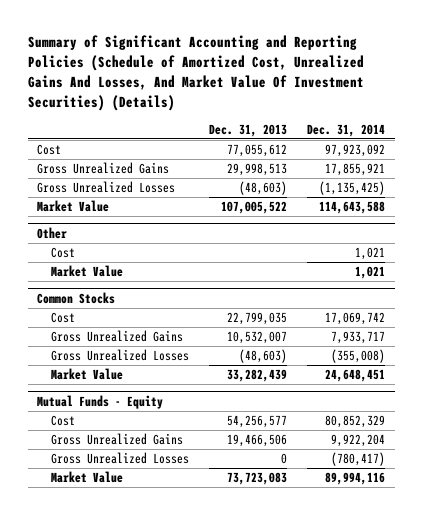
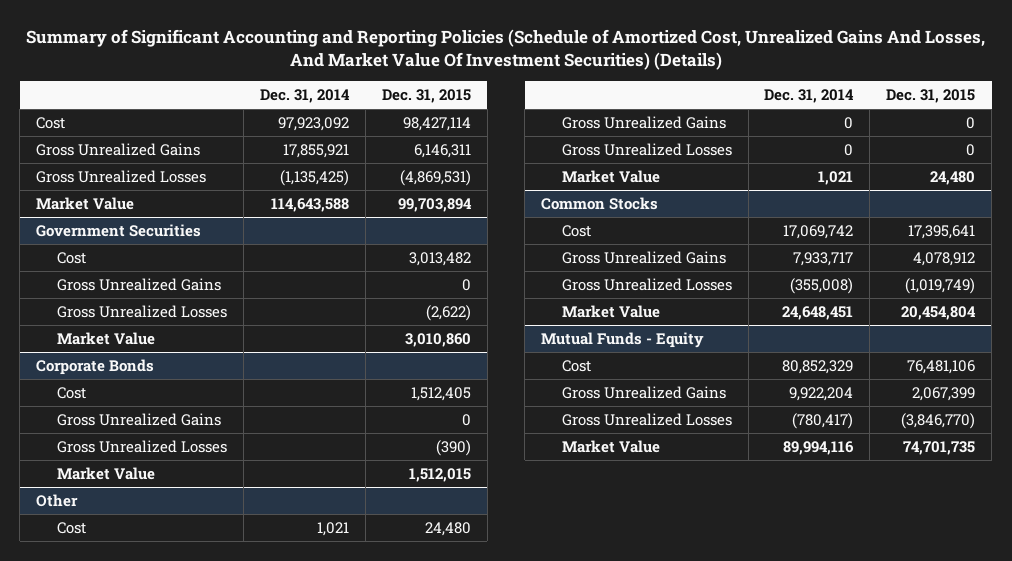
[208,123,287,137] Dec. 31, 2013 -> none
none -> [381,89,471,104] Dec. 31, 2015
none -> [36,223,202,237] Government Securities
none -> [56,251,86,264] Cost
none -> [56,277,221,291] Gross Unrealized Gains
none -> [56,304,227,318] Gross Unrealized Losses
none -> [56,331,155,345] Market Value
none -> [36,358,155,375] Corporate Bonds
none -> [56,386,86,399] Cost
none -> [56,412,221,426] Gross Unrealized Gains
none -> [56,439,227,453] Gross Unrealized Losses
none -> [56,466,155,480] Market Value
none -> [561,115,726,129] Gross Unrealized Gains
none -> [561,142,732,156] Gross Unrealized Losses

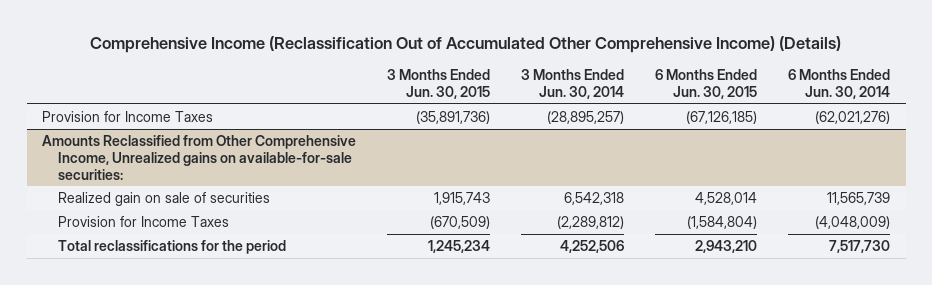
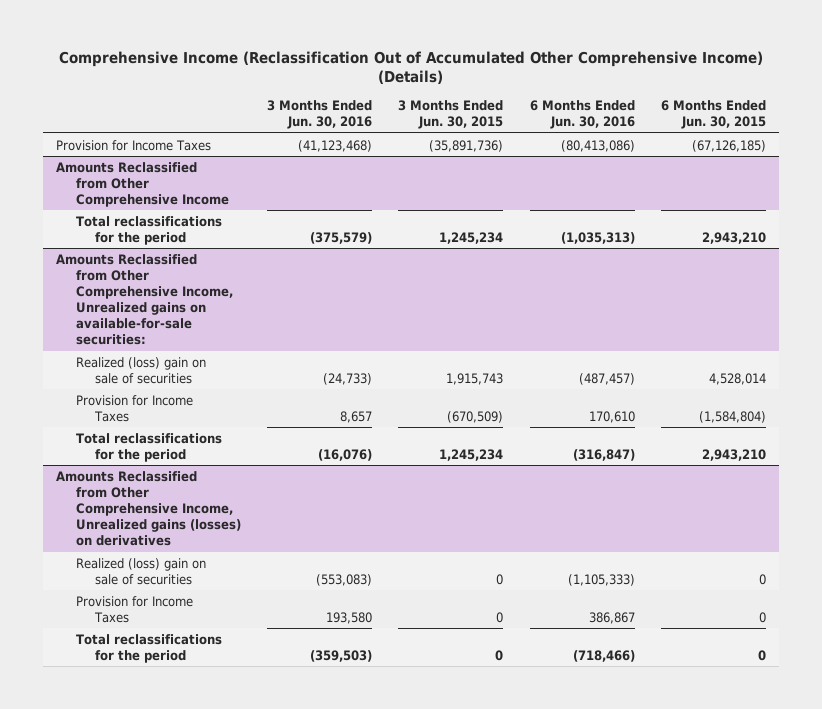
[521,69,625,99] 3 Months Ended Jun. 30, 2014 -> none
[788,69,891,99] 6 Months Ended Jun. 30, 2014 -> none
none -> [267,99,373,130] 3 Months Ended Jun. 30, 2016
none -> [529,99,635,130] 6 Months Ended Jun. 30, 2016
none -> [56,161,229,207] Amounts Reclassified from Other Comprehensive Income
none -> [75,215,222,245] Total reclassifications for the period
[58,192,271,207] Realized gain on sale of securities -> [75,356,206,384] Realized (loss) gain on sale of securities
none -> [56,470,241,547] Amounts Reclassified from Other Comprehensive Income, Unrealized gains (losses) on derivatives
none -> [75,557,206,585] Realized (loss) gain on sale of securities
none -> [75,595,193,623] Provision for Income Taxes
none -> [75,633,222,663] Total reclassifications for the period

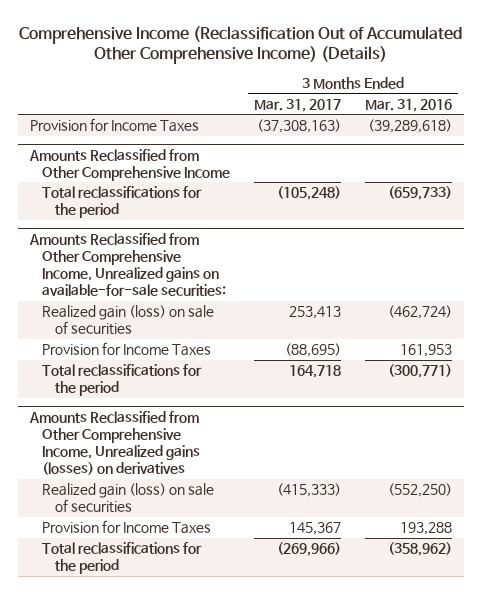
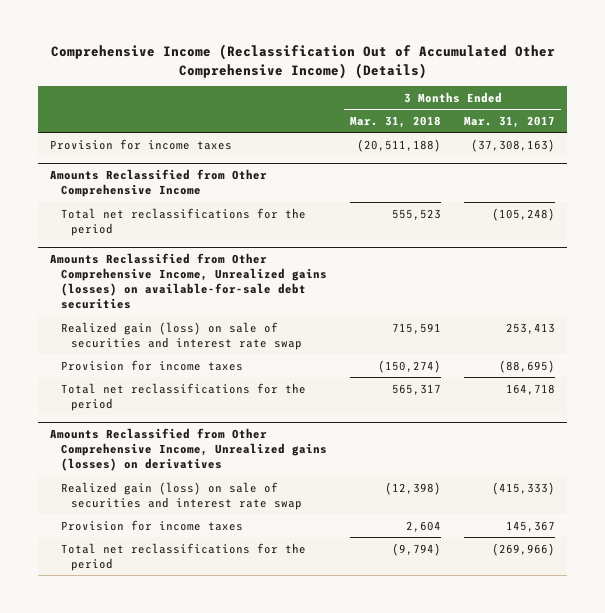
[364,98,452,112] Mar. 31, 2016 -> none
none -> [349,115,441,128] Mar. 31, 2018
[29,118,199,133] Provision for Income Taxes -> [50,138,233,150] Provision for income taxes
[42,186,203,219] Total reclassifications for the period -> [60,207,306,236] Total net reclassifications for the period
[28,232,227,296] Amounts Reclassified from Other Comprehensive Income, Unrealized gains on available-for-sale securities: -> [50,253,327,310] Amounts Reclassified from Other Comprehensive Income, Unrealized gains (losses) on available-for-sale debt securities
[42,305,215,336] Realized gain (loss) on sale of securities -> [60,321,303,350] Realized gain (loss) on sale of securities and interest rate swap
[42,342,212,357] Provision for Income Taxes -> [60,359,243,371] Provision for income taxes
[42,364,203,397] Total reclassifications for the period -> [60,382,306,411] Total net reclassifications for the period
[42,483,215,514] Realized gain (loss) on sale of securities -> [60,481,303,510] Realized gain (loss) on sale of securities and interest rate swap
[42,520,212,535] Provision for Income Taxes -> [60,519,243,531] Provision for income taxes
[42,542,203,575] Total reclassifications for the period -> [60,542,306,571] Total net reclassifications for the period

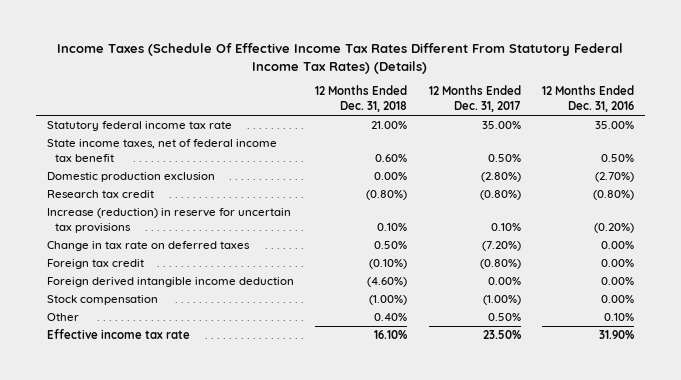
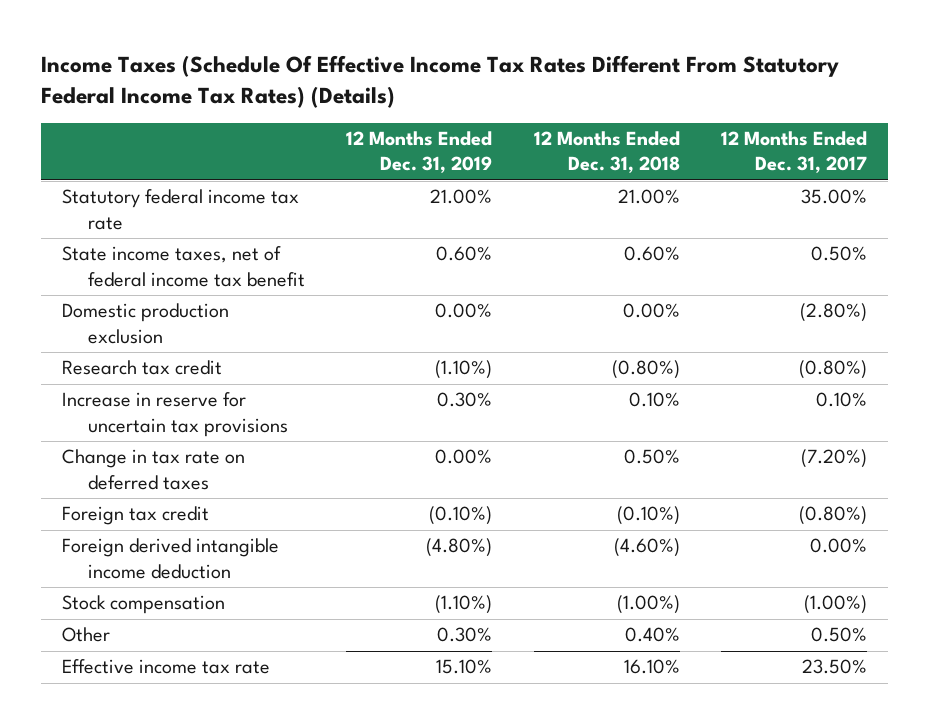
[541,85,634,113] 12 Months Ended Dec. 31, 2016 -> none
none -> [346,131,493,174] 12 Months Ended Dec. 31, 2019
[46,208,291,233] Increase (reduction) in reserve for uncertain tax provisions -> [61,392,289,437] Increase in reserve for uncertain tax provisions

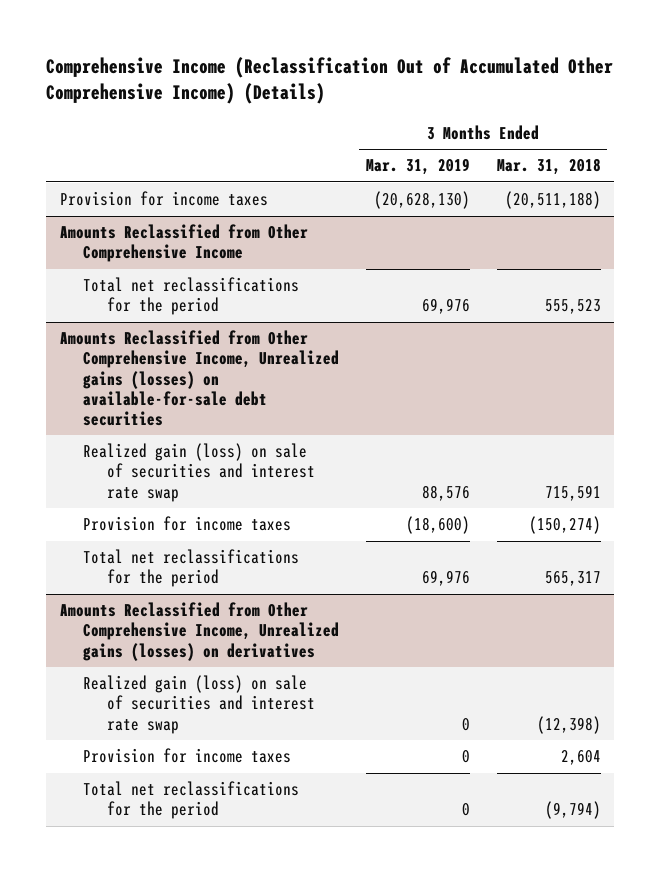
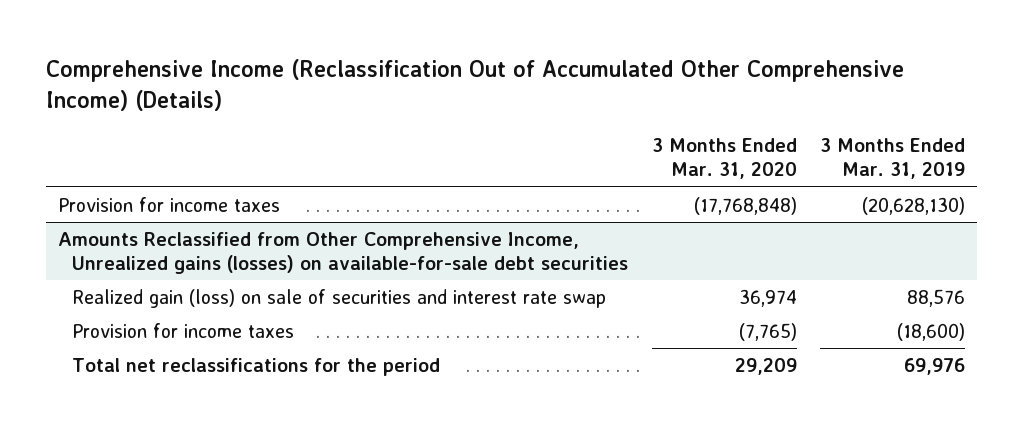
[496,158,601,176] Mar. 31, 2018 -> none
none -> [651,138,797,180] 3 Months Ended Mar. 31, 2020
[59,224,308,263] Amounts Reclassified from Other Comprehensive Income -> none
[83,277,300,316] Total net reclassifications for the period -> none
[59,602,340,661] Amounts Reclassified from Other Comprehensive Income, Unrealized gains (losses) on derivatives -> none
[83,675,316,734] Realized gain (loss) on sale of securities and interest rate swap -> none
[83,748,292,764] Provision for income taxes -> none
[83,781,300,820] Total net reclassifications for the period -> none

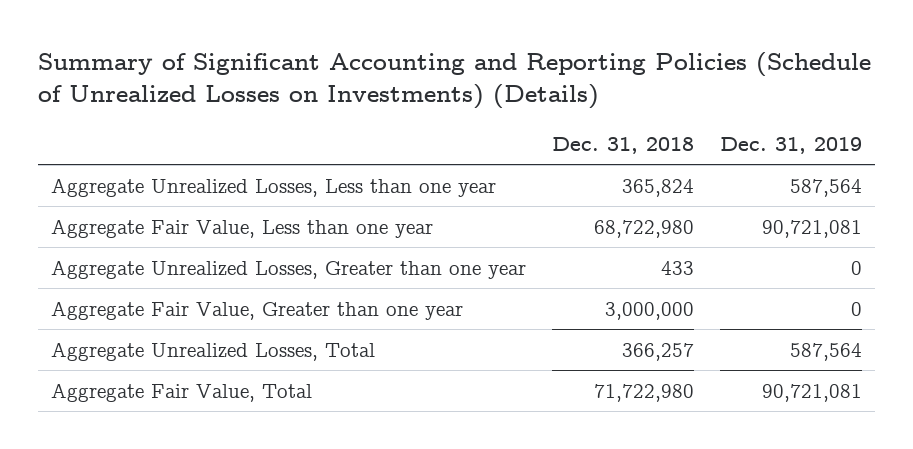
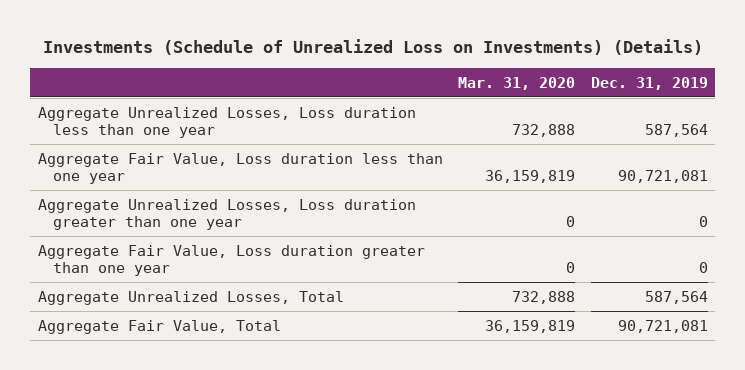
[37,51,871,110] Summary of Significant Accounting and Reporting Policies (Schedule of Unrealized Losses on Investments) (Details) -> [42,39,703,56] Investments (Schedule of Unrealized Loss on Investments) (Details)
[551,137,694,155] Dec. 31, 2018 -> none
none -> [458,76,576,90] Mar. 31, 2020
[50,177,496,197] Aggregate Unrealized Losses, Less than one year -> [37,106,416,139] Aggregate Unrealized Losses, Loss duration less than one year
[50,218,433,238] Aggregate Fair Value, Less than one year -> [37,152,443,185] Aggregate Fair Value, Loss duration less than one year
[50,259,526,279] Aggregate Unrealized Losses, Greater than one year -> [37,198,416,231] Aggregate Unrealized Losses, Loss duration greater than one year
[50,300,463,320] Aggregate Fair Value, Greater than one year -> [37,244,425,277] Aggregate Fair Value, Loss duration greater than one year

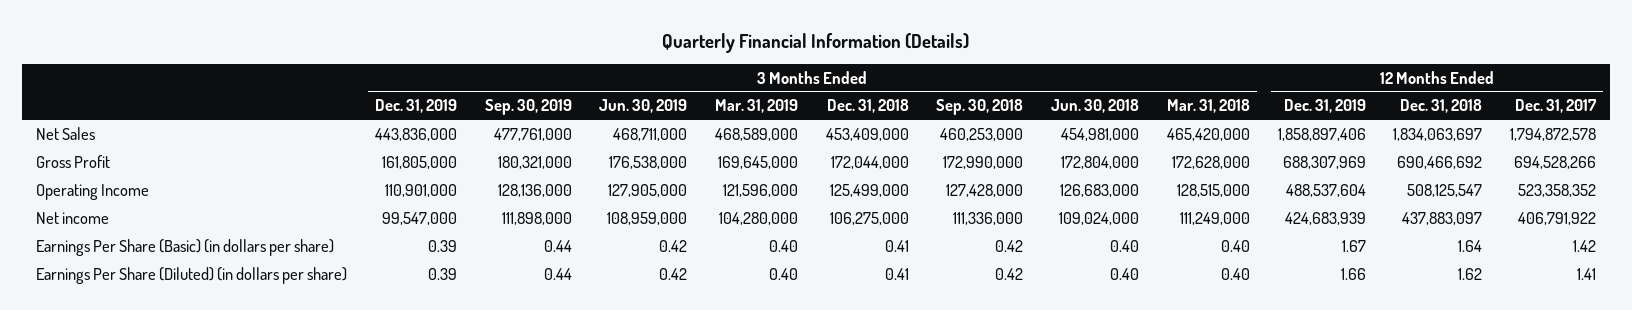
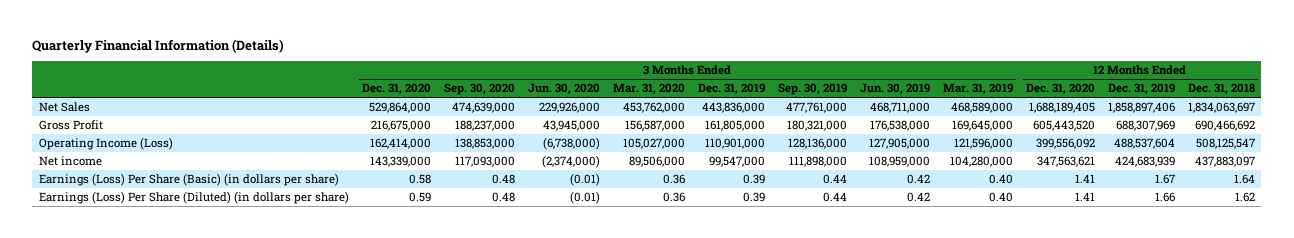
[826,99,909,114] Dec. 31, 2018 -> none
[936,99,1024,116] Sep. 30, 2018 -> none
[1051,99,1140,114] Jun. 30, 2018 -> none
[1166,99,1250,114] Mar. 31, 2018 -> none
[1514,99,1597,114] Dec. 31, 2017 -> none
none -> [361,83,431,96] Dec. 31, 2020
none -> [443,83,515,96] Sep. 30, 2020
none -> [527,83,600,96] Jun. 30, 2020
none -> [612,83,685,96] Mar. 31, 2020
none -> [1025,83,1095,96] Dec. 31, 2020
[36,183,150,200] Operating Income -> [38,136,173,150] Operating Income (Loss)
[36,238,335,256] Earnings Per Share (Basic) (in dollars per share) -> [38,172,339,186] Earnings (Loss) Per Share (Basic) (in dollars per share)
[36,266,348,284] Earnings Per Share (Diluted) (in dollars per share) -> [38,190,349,204] Earnings (Loss) Per Share (Diluted) (in dollars per share)

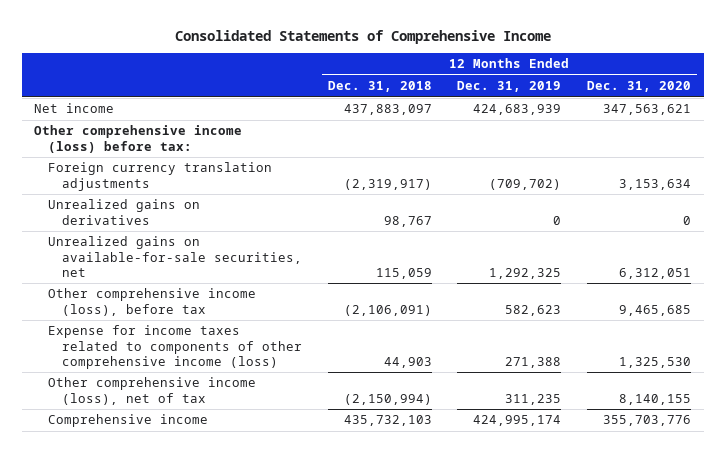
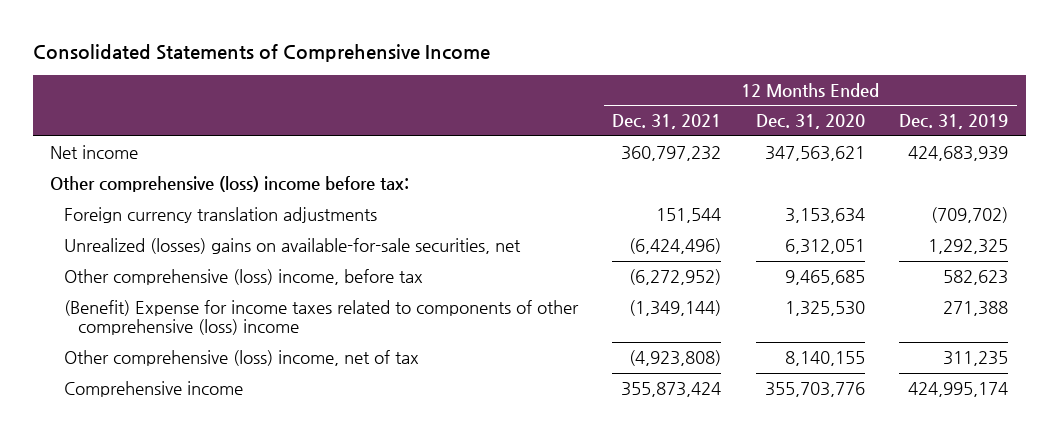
[327,81,432,93] Dec. 31, 2018 -> none
none -> [612,114,722,130] Dec. 31, 2021
[34,125,243,153] Other comprehensive income (loss) before tax: -> [49,176,409,193] Other comprehensive (loss) income before tax:
[48,199,201,225] Unrealized gains on derivatives -> none
[48,236,303,277] Unrealized gains on available-for-sale securities, net -> [63,238,521,255] Unrealized (losses) gains on available-for-sale securities, net
[48,288,257,316] Other comprehensive income (loss), before tax -> [63,269,423,286] Other comprehensive (loss) income, before tax
[48,325,303,369] Expense for income taxes related to components of other comprehensive income (loss) -> [63,300,579,336] (Benefit) Expense for income taxes related to components of other comprehensive (loss) income
[48,377,257,405] Other comprehensive income (loss), net of tax -> [63,350,419,367] Other comprehensive (loss) income, net of tax

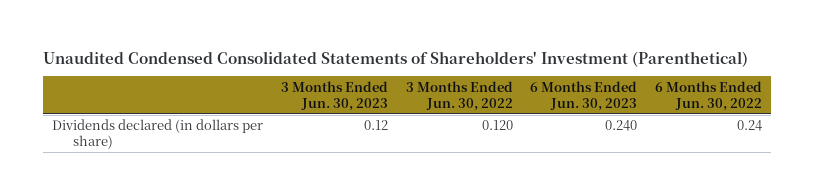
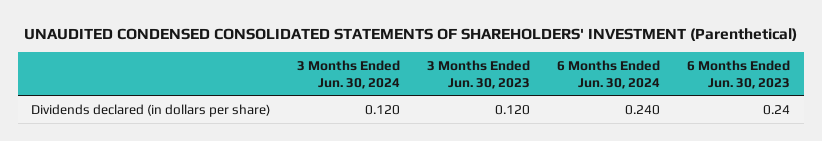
[43,50,749,67] Unaudited Condensed Consolidated Statements of Shareholders' Investment (Parenthetical) -> [23,27,797,41] UNAUDITED CONDENSED CONSOLIDATED STATEMENTS OF SHAREHOLDERS' INVESTMENT (Parenthetical)
[405,80,513,111] 3 Months Ended Jun. 30, 2022 -> none
[655,80,763,111] 6 Months Ended Jun. 30, 2022 -> none
none -> [297,59,401,89] 3 Months Ended Jun. 30, 2024
none -> [557,59,661,89] 6 Months Ended Jun. 30, 2024
[364,120,389,131] 0.12 -> [495,105,531,116] 0.120
[605,120,638,132] 0.240 -> [763,105,791,116] 0.24

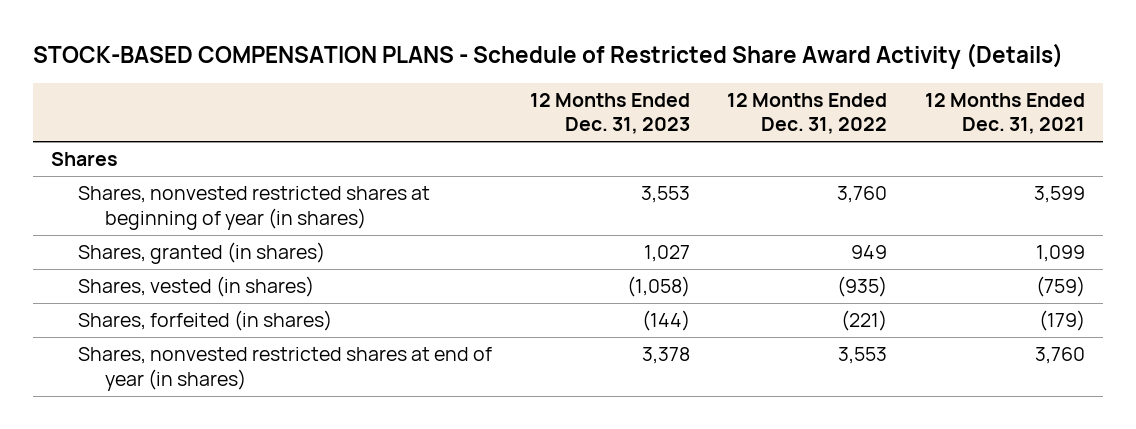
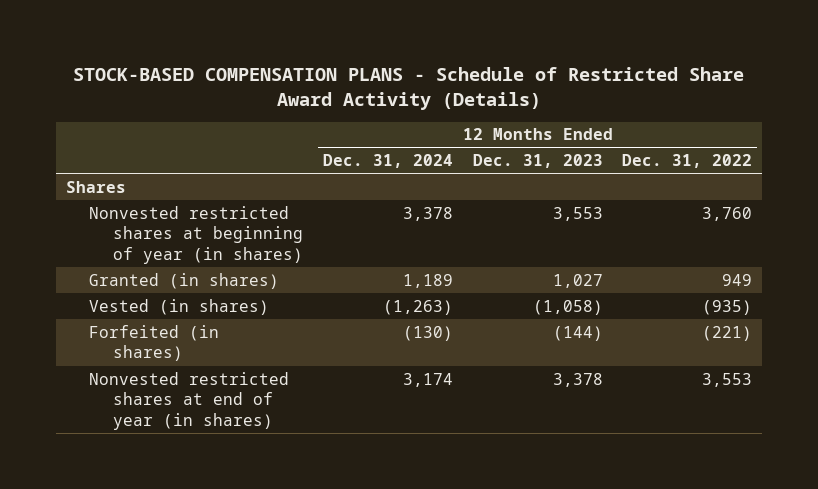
[924,92,1085,135] 12 Months Ended Dec. 31, 2021 -> none
none -> [322,154,453,169] Dec. 31, 2024
[78,186,431,230] Shares, nonvested restricted shares at beginning of year (in shares) -> [89,205,304,265] Nonvested restricted shares at beginning of year (in shares)
[78,242,326,265] Shares, granted (in shares) -> [89,272,280,289] Granted (in shares)
[78,276,315,298] Shares, vested (in shares) -> [89,298,270,315] Vested (in shares)
[78,310,333,332] Shares, forfeited (in shares) -> [89,324,220,362] Forfeited (in shares)
[78,347,493,391] Shares, nonvested restricted shares at end of year (in shares) -> [89,371,290,431] Nonvested restricted shares at end of year (in shares)

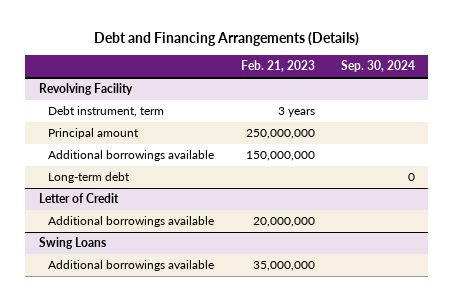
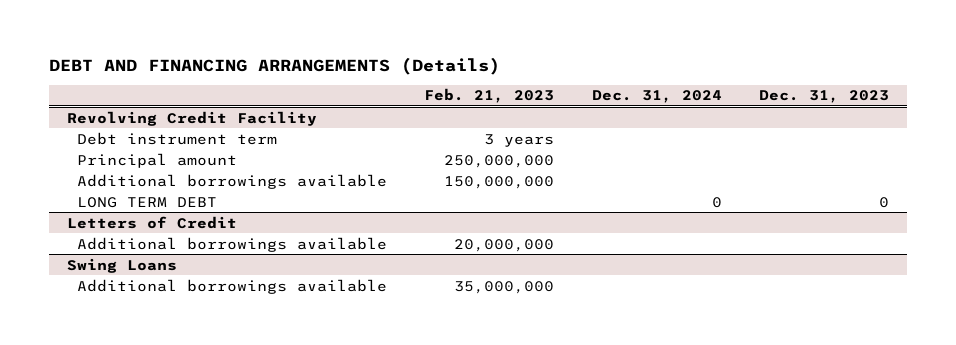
[93,32,359,47] Debt and Financing Arrangements (Details) -> [48,56,500,75] DEBT AND FINANCING ARRANGEMENTS (Details)
[341,60,416,73] Sep. 30, 2024 -> none
none -> [591,90,722,104] Dec. 31, 2024
none -> [758,90,889,104] Dec. 31, 2023
[38,83,133,96] Revolving Facility -> [67,110,318,126] Revolving Credit Facility
[48,106,165,118] Debt instrument, term -> [77,131,278,145] Debt instrument term
[48,172,131,184] Long-term debt -> [77,196,218,208] LONG TERM DEBT
[38,193,119,204] Letter of Credit -> [67,215,238,229] Letters of Credit

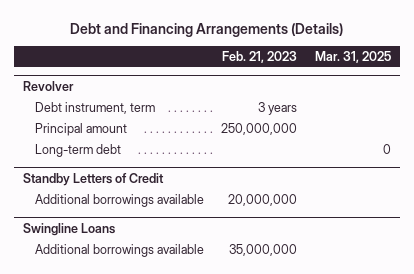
[48,56,500,75] DEBT AND FINANCING ARRANGEMENTS (Details) -> [70,22,344,37] Debt and Financing Arrangements (Details)
[591,90,722,104] Dec. 31, 2024 -> none
[758,90,889,104] Dec. 31, 2023 -> none
none -> [314,50,391,63] Mar. 31, 2025
[67,110,318,126] Revolving Credit Facility -> [23,80,75,91] Revolver
[77,131,278,145] Debt instrument term -> [35,102,156,115] Debt instrument, term
[77,173,388,189] Additional borrowings available -> none
[77,196,218,208] LONG TERM DEBT -> [35,144,122,158] Long-term debt
[67,215,238,229] Letters of Credit -> [23,172,165,186] Standby Letters of Credit
[67,257,178,273] Swing Loans -> [23,222,116,236] Swingline Loans

